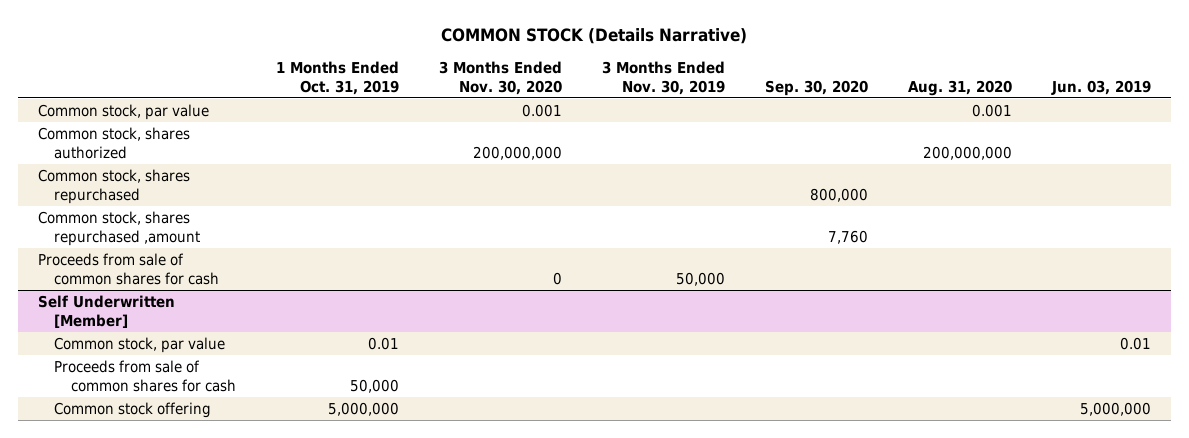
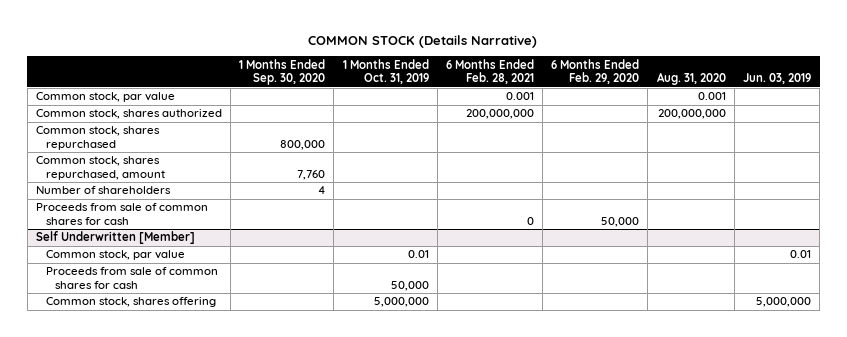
[438,60,562,95] 3 Months Ended Nov. 30, 2020 -> none
[601,60,725,95] 3 Months Ended Nov. 30, 2019 -> none
[764,79,868,96] Sep. 30, 2020 -> none
none -> [239,58,326,86] 1 Months Ended Sep. 30, 2020
none -> [445,58,534,85] 6 Months Ended Feb. 28, 2021
none -> [551,58,640,85] 6 Months Ended Feb. 29, 2020
[37,210,201,247] Common stock, shares repurchased ,amount -> [35,156,165,181] Common stock, shares repurchased, amount
none -> [35,186,171,195] Number of shareholders
[54,401,212,418] Common stock offering -> [45,297,216,308] Common stock, shares offering

